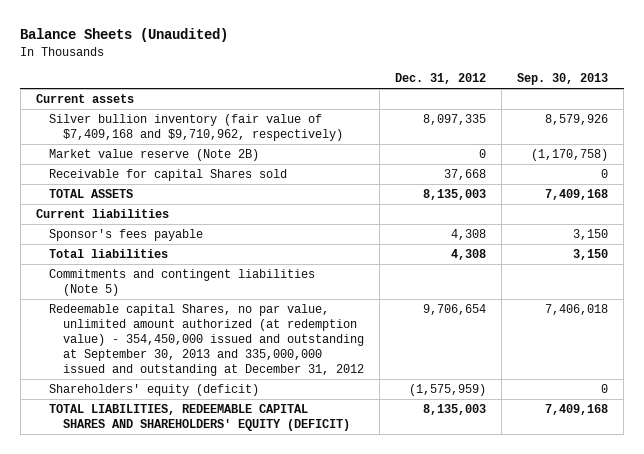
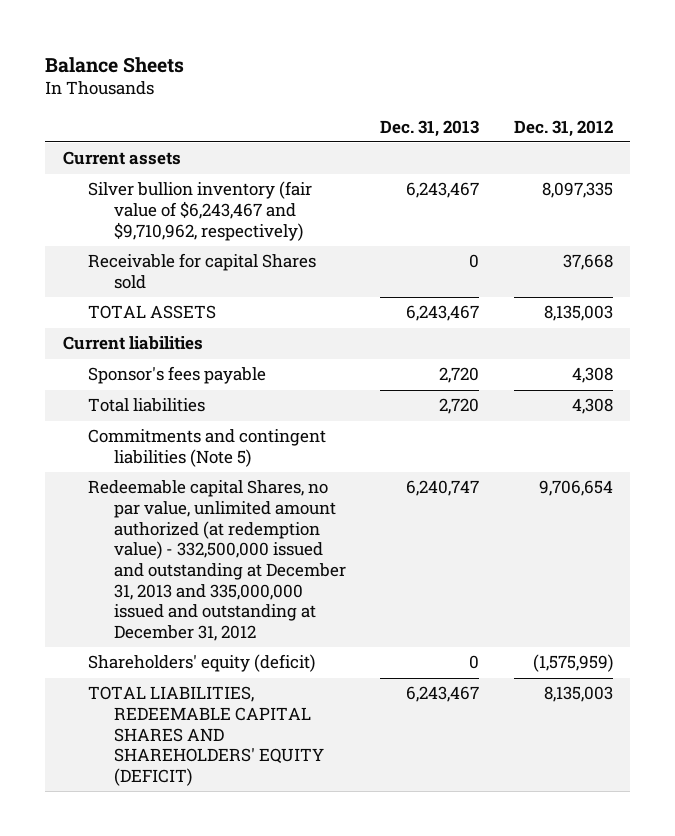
[20,28,229,43] Balance Sheets (Unaudited) -> [45,56,185,73] Balance Sheets
[517,73,609,86] Sep. 30, 2013 -> none
none -> [380,119,480,137] Dec. 31, 2013
[49,149,260,162] Market value reserve (Note 2B) -> none
[49,114,343,142] Silver bullion inventory (fair value of $7,409,168 and $9,710,962, respectively) -> [88,181,313,241] Silver bullion inventory (fair value of $6,243,467 and $9,710,962, respectively)
[49,304,364,377] Redeemable capital Shares, no par value, unlimited amount authorized (at redemption value) - 354,450,000 issued and outstanding at September 30, 2013 and 335,000,000 issued and outstanding at December 31, 2012 -> [88,480,346,642] Redeemable capital Shares, no par value, unlimited amount authorized (at redemption value) - 332,500,000 issued and outstanding at December 31, 2013 and 335,000,000 issued and outstanding at December 31, 2012

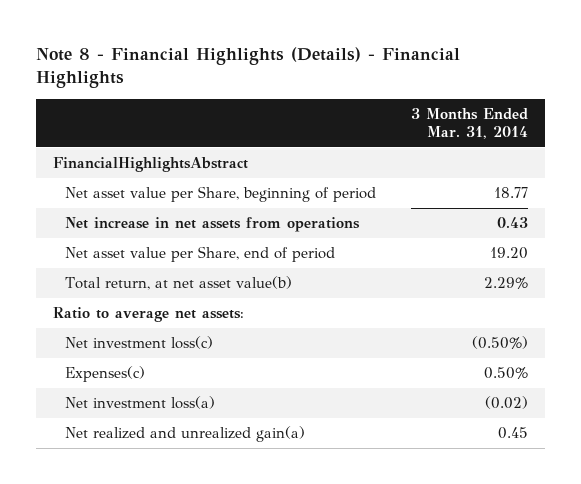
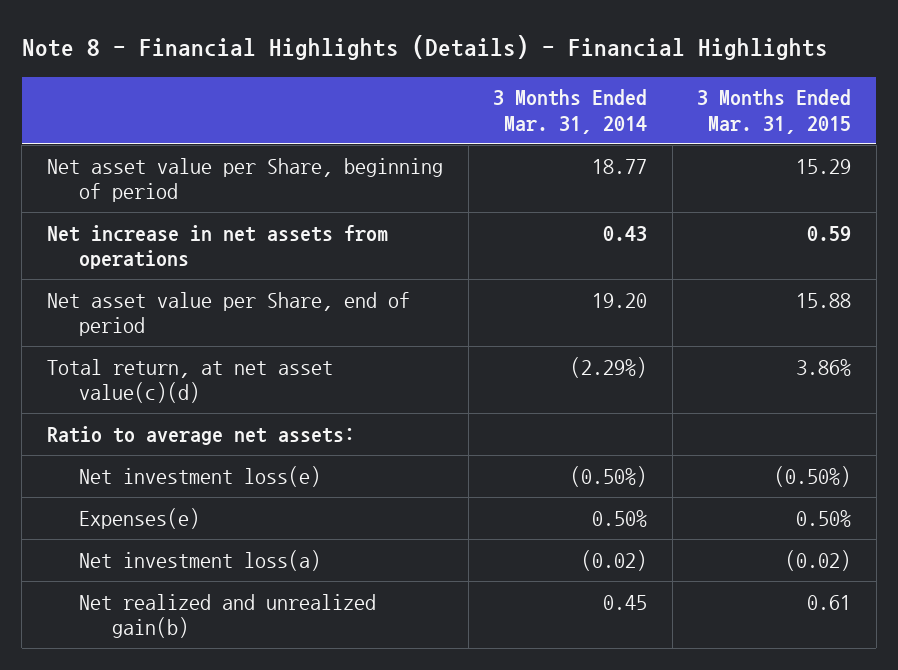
none -> [697,89,852,134] 3 Months Ended Mar. 31, 2015
[53,157,249,173] FinancialHighlightsAbstract -> none
[64,276,292,291] Total return, at net asset value(b) -> [46,358,333,404] Total return, at net asset value(c)(d)
[483,277,528,290] 2.29% -> [570,356,648,378] (2.29%)
[64,336,213,350] Net investment loss(c) -> [79,465,322,487] Net investment loss(e)
[64,366,145,383] Expenses(c) -> [79,507,201,529] Expenses(e)
[64,426,305,443] Net realized and unrealized gain(a) -> [79,593,377,639] Net realized and unrealized gain(b)

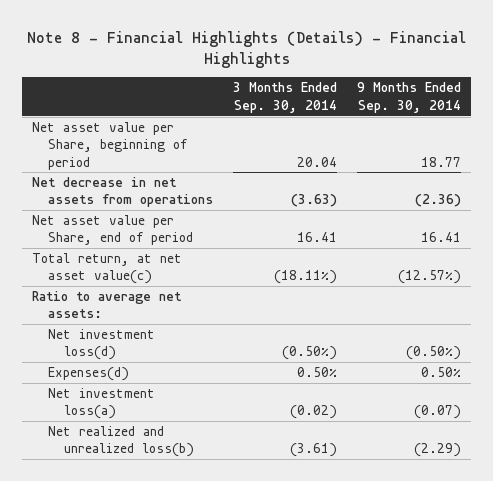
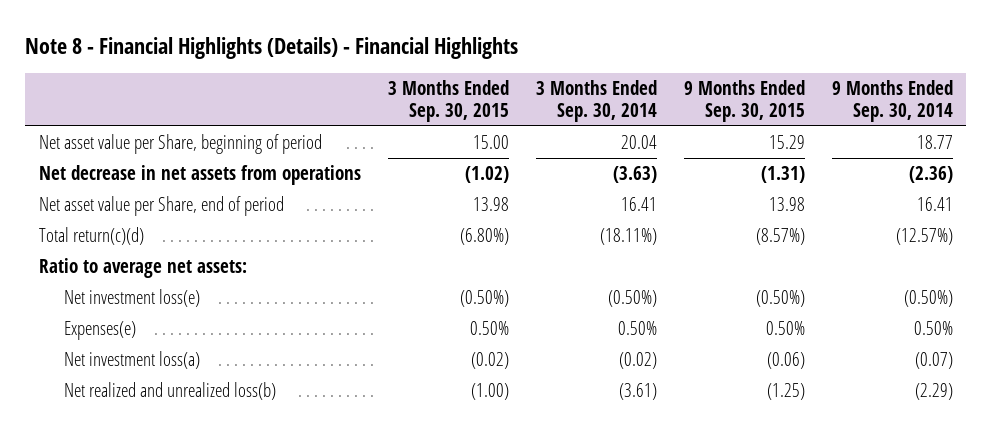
none -> [387,79,509,122] 3 Months Ended Sep. 30, 2015
none -> [683,79,805,122] 9 Months Ended Sep. 30, 2015
[31,253,182,285] Total return, at net asset value(c) -> [38,227,144,246] Total return(c)(d)
[48,329,156,361] Net investment loss(d) -> [64,289,201,308] Net investment loss(e)
[48,367,130,382] Expenses(d) -> [64,321,137,341] Expenses(e)

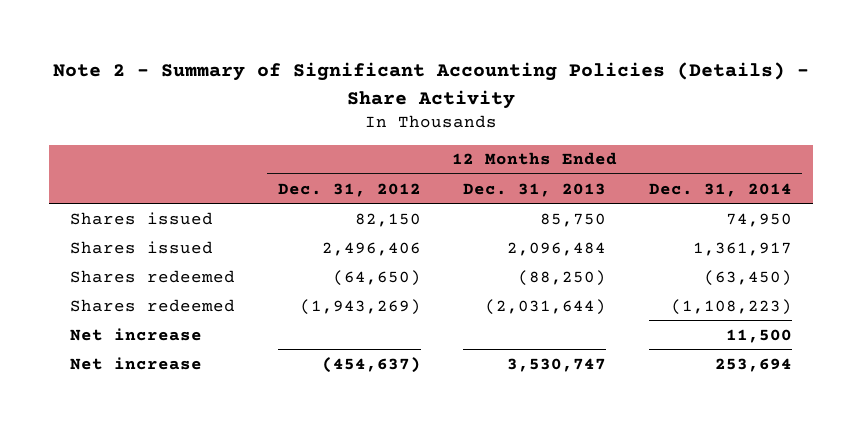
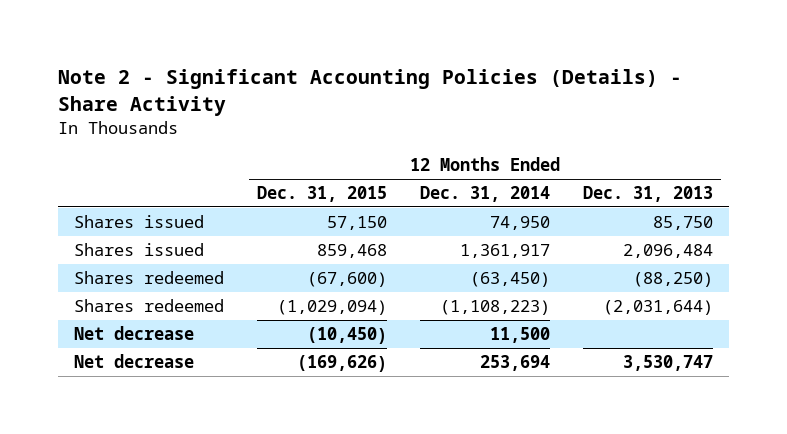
[53,62,810,109] Note 2 - Summary of Significant Accounting Policies (Details) - Share Activity -> [57,69,682,117] Note 2 - Significant Accounting Policies (Details) - Share Activity
[277,182,421,197] Dec. 31, 2012 -> none
none -> [257,186,388,203] Dec. 31, 2015
[70,327,203,341] Net increase -> [74,326,195,341] Net decrease
[70,356,203,370] Net increase -> [74,354,195,369] Net decrease

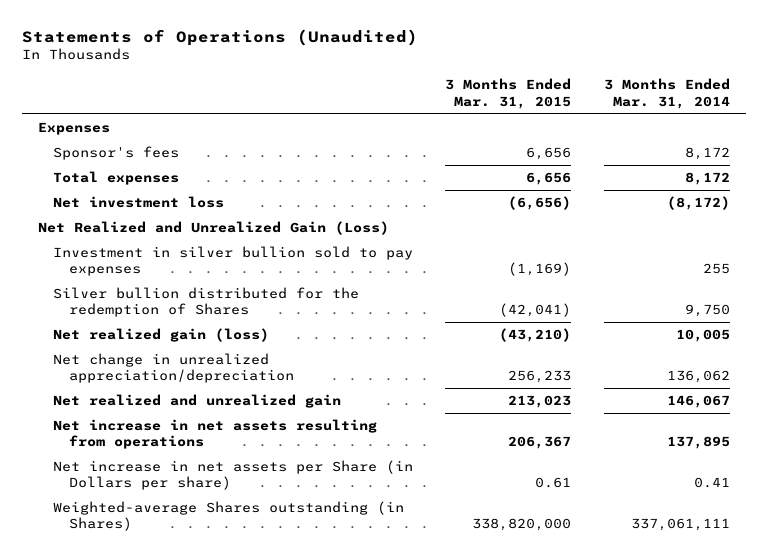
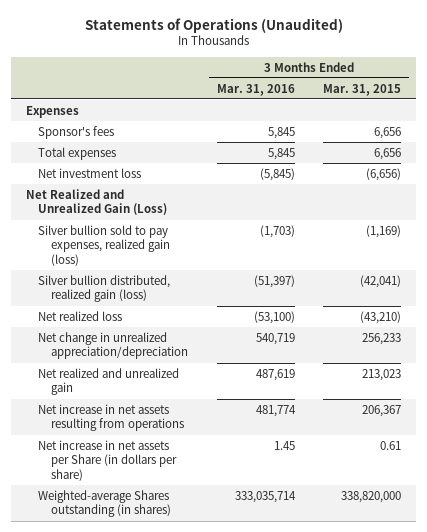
[603,78,730,109] 3 Months Ended Mar. 31, 2014 -> none
none -> [216,83,295,96] Mar. 31, 2016
[53,246,414,277] Investment in silver bullion sold to pay expenses -> [38,224,170,266] Silver bullion sold to pay expenses, realized gain (loss)
[53,287,360,318] Silver bullion distributed for the redemption of Shares -> [38,274,171,303] Silver bullion distributed, realized gain (loss)
[53,328,270,343] Net realized gain (loss) -> [38,310,123,321] Net realized loss
[53,460,414,491] Net increase in net assets per Share (in Dollars per share) -> [38,439,177,481] Net increase in net assets per Share (in dollars per share)
[53,501,405,532] Weighted-average Shares outstanding (in Shares) -> [38,489,171,518] Weighted-average Shares outstanding (in shares)

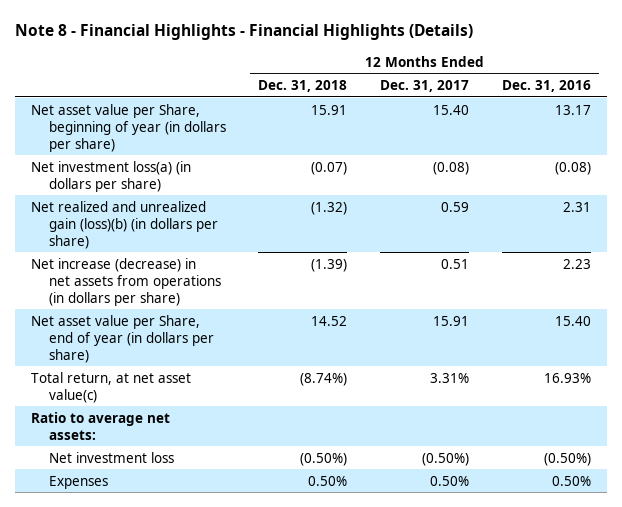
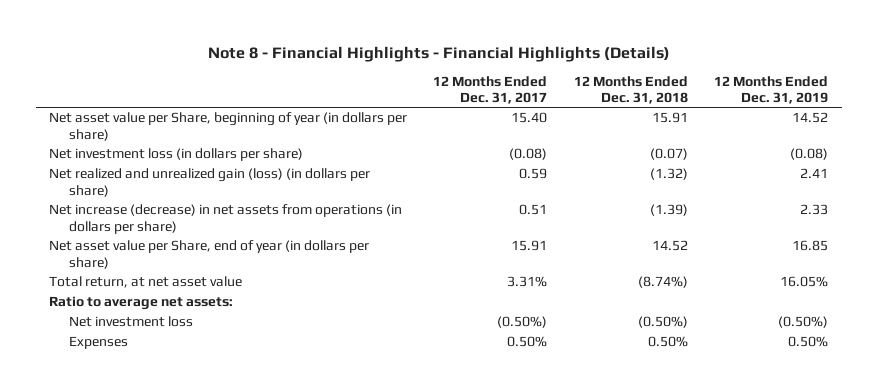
[501,80,591,93] Dec. 31, 2016 -> none
none -> [714,75,829,105] 12 Months Ended Dec. 31, 2019
[31,160,192,192] Net investment loss(a) (in dollars per share) -> [49,148,304,162] Net investment loss (in dollars per share)
[31,200,218,249] Net realized and unrealized gain (loss)(b) (in dollars per share) -> [49,168,371,197] Net realized and unrealized gain (loss) (in dollars per share)
[31,371,192,403] Total return, at net asset value(c) -> [49,276,243,289] Total return, at net asset value

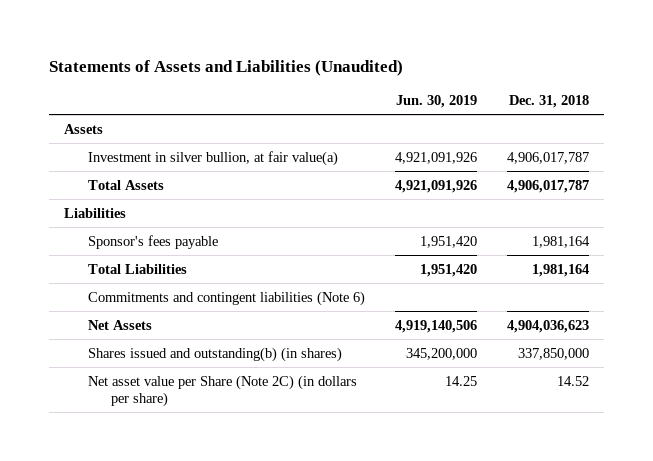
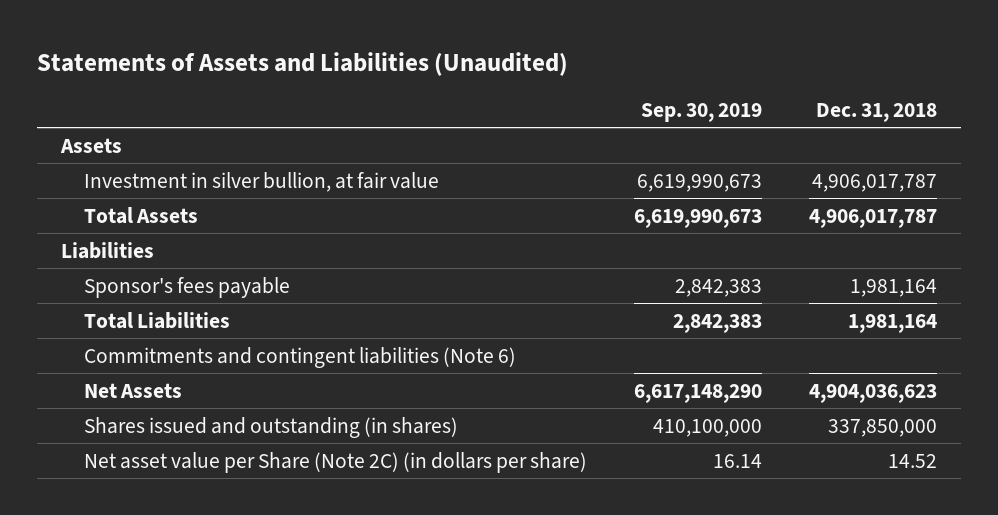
[395,95,477,109] Jun. 30, 2019 -> none
none -> [641,103,763,123] Sep. 30, 2019
[87,150,338,166] Investment in silver bullion, at fair value(a) -> [84,171,440,192] Investment in silver bullion, at fair value
[87,346,342,362] Shares issued and outstanding(b) (in shares) -> [84,416,459,438] Shares issued and outstanding (in shares)

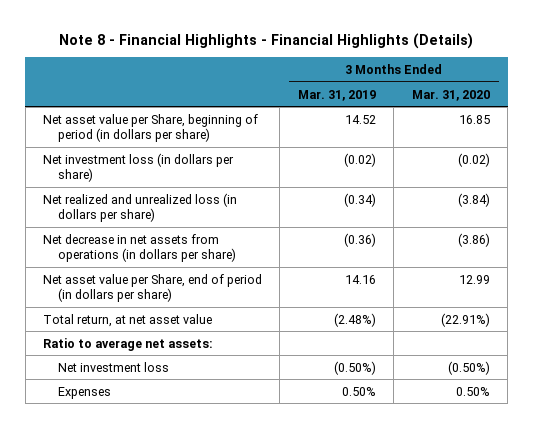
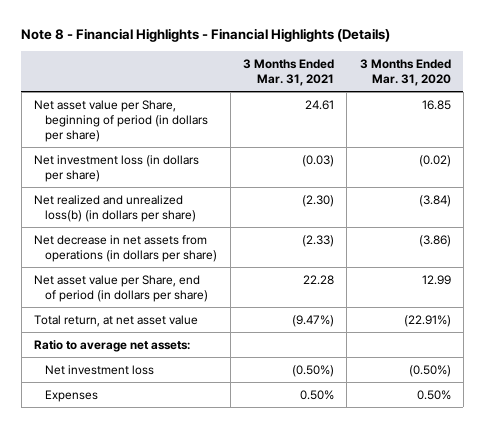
[297,89,376,101] Mar. 31, 2019 -> none
none -> [242,58,334,87] 3 Months Ended Mar. 31, 2021
[42,192,237,223] Net realized and unrealized loss (in dollars per share) -> [33,194,197,222] Net realized and unrealized loss(b) (in dollars per share)

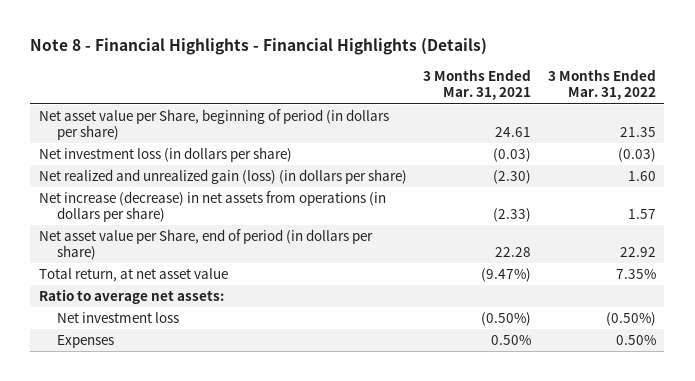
[359,58,451,87] 3 Months Ended Mar. 31, 2020 -> none
none -> [548,68,657,101] 3 Months Ended Mar. 31, 2022
[33,194,197,222] Net realized and unrealized loss(b) (in dollars per share) -> [38,168,407,184] Net realized and unrealized gain (loss) (in dollars per share)
[33,234,218,262] Net decrease in net assets from operations (in dollars per share) -> [38,190,386,223] Net increase (decrease) in net assets from operations (in dollars per share)

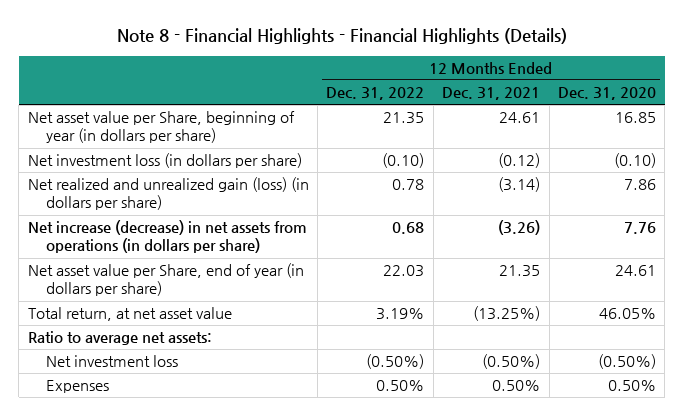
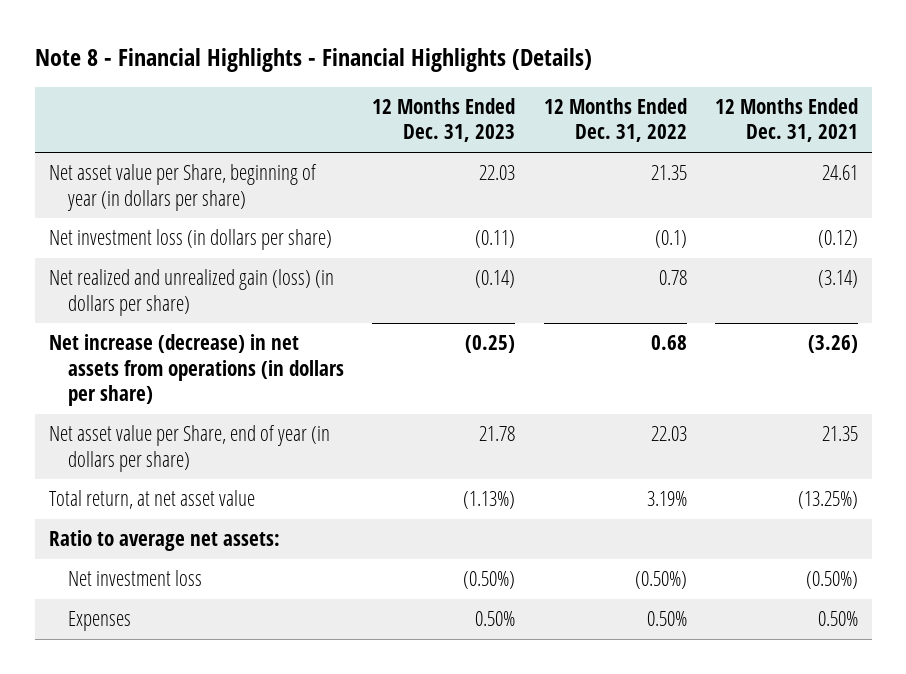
[557,87,656,101] Dec. 31, 2020 -> none
none -> [372,98,516,143] 12 Months Ended Dec. 31, 2023
[382,153,425,169] (0.10) -> [654,230,687,249] (0.1)

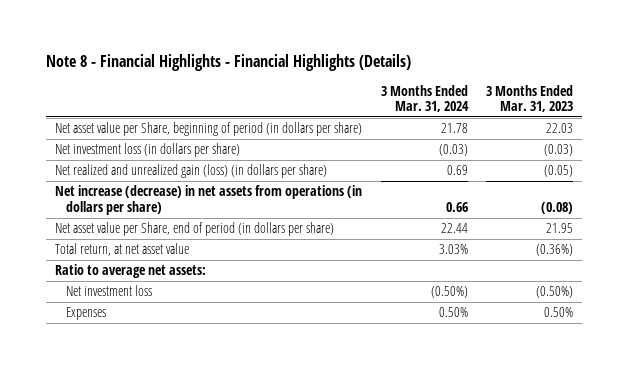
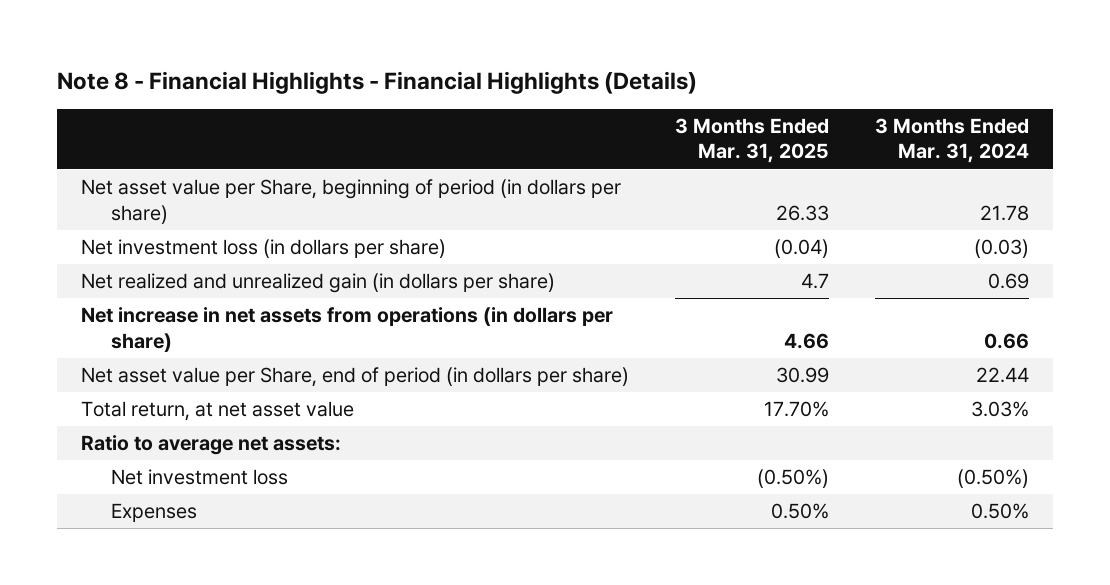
[486,84,574,113] 3 Months Ended Mar. 31, 2023 -> none
none -> [675,118,830,164] 3 Months Ended Mar. 31, 2025
[55,164,328,179] Net realized and unrealized gain (loss) (in dollars per share) -> [80,273,555,294] Net realized and unrealized gain (in dollars per share)
[55,185,363,215] Net increase (decrease) in net assets from operations (in dollars per share) -> [80,307,613,352] Net increase in net assets from operations (in dollars per share)

